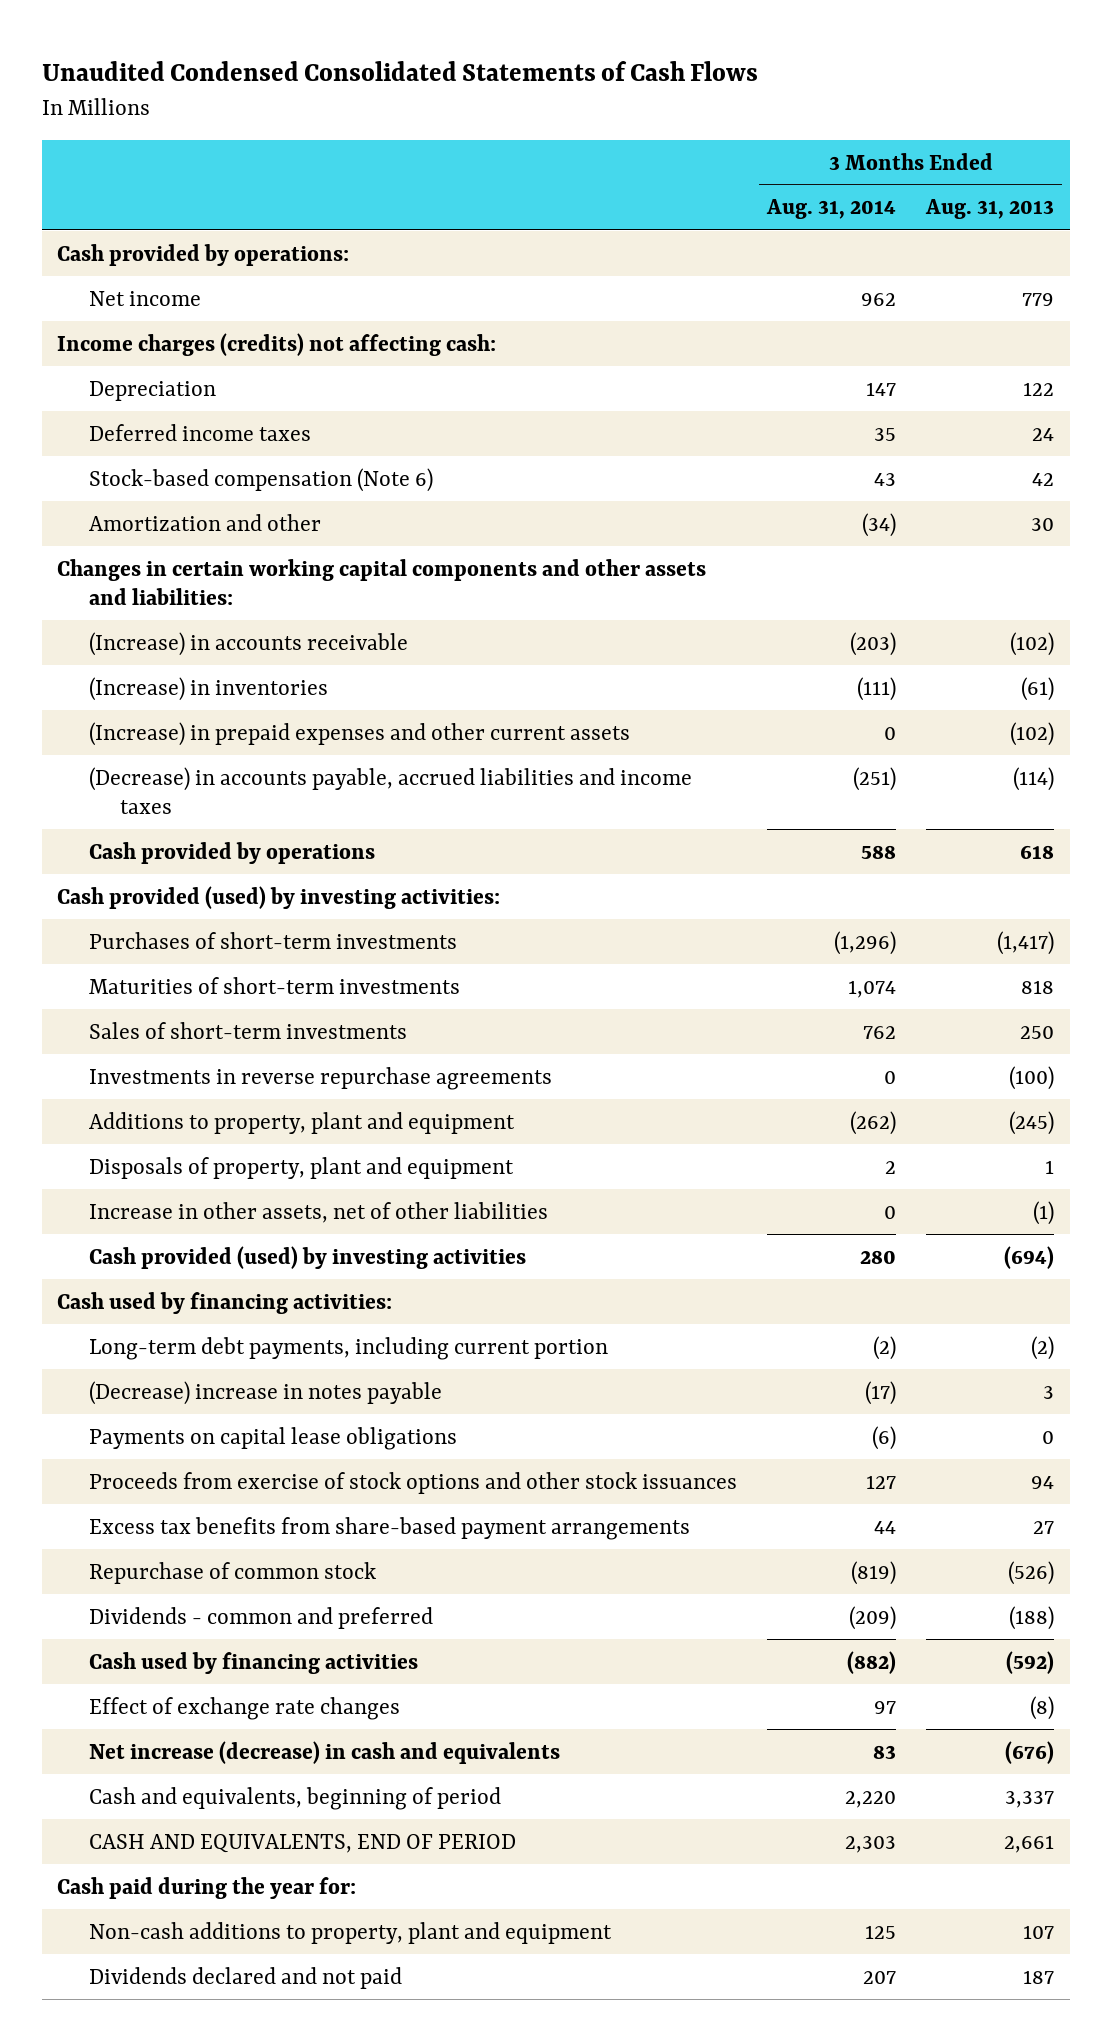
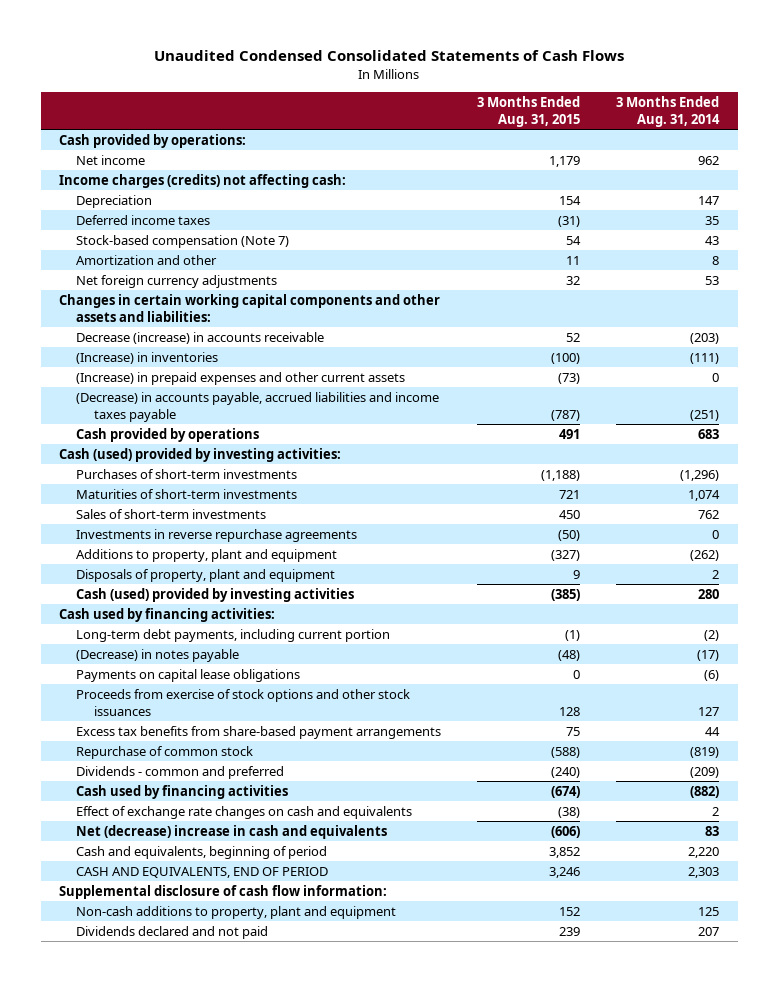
[925,199,1055,220] Aug. 31, 2013 -> none
none -> [477,95,581,127] 3 Months Ended Aug. 31, 2015
[88,467,433,492] Stock-based compensation (Note 6) -> [76,234,290,248] Stock-based compensation (Note 7)
[861,512,896,537] (34) -> [712,255,720,265] 8
none -> [76,274,278,288] Net foreign currency adjustments
[88,631,408,656] (Increase) in accounts receivable -> [76,331,325,344] Decrease (increase) in accounts receivable
[88,766,692,815] (Decrease) in accounts payable, accrued liabilities and income taxes -> [76,391,440,422] (Decrease) in accounts payable, accrued liabilities and income taxes payable
[860,844,896,859] 588 -> [698,428,720,439] 683
[56,885,500,909] Cash provided (used) by investing activities: -> [59,447,342,462] Cash (used) provided by investing activities:
[88,1201,548,1223] Increase in other assets, net of other liabilities -> none
[88,1245,526,1269] Cash provided (used) by investing activities -> [76,587,355,602] Cash (used) provided by investing activities
[88,1380,442,1405] (Decrease) increase in notes payable -> [76,648,240,662] (Decrease) in notes payable
[88,1696,400,1720] Effect of exchange rate changes -> [76,805,413,819] Effect of exchange rate changes on cash and equivalents
[873,1700,896,1714] 97 -> [712,806,720,816] 2
[88,1740,560,1764] Net increase (decrease) in cash and equivalents -> [76,824,388,839] Net (decrease) increase in cash and equivalents
[56,1876,356,1899] Cash paid during the year for: -> none
none -> [59,884,388,899] Supplemental disclosure of cash flow information:

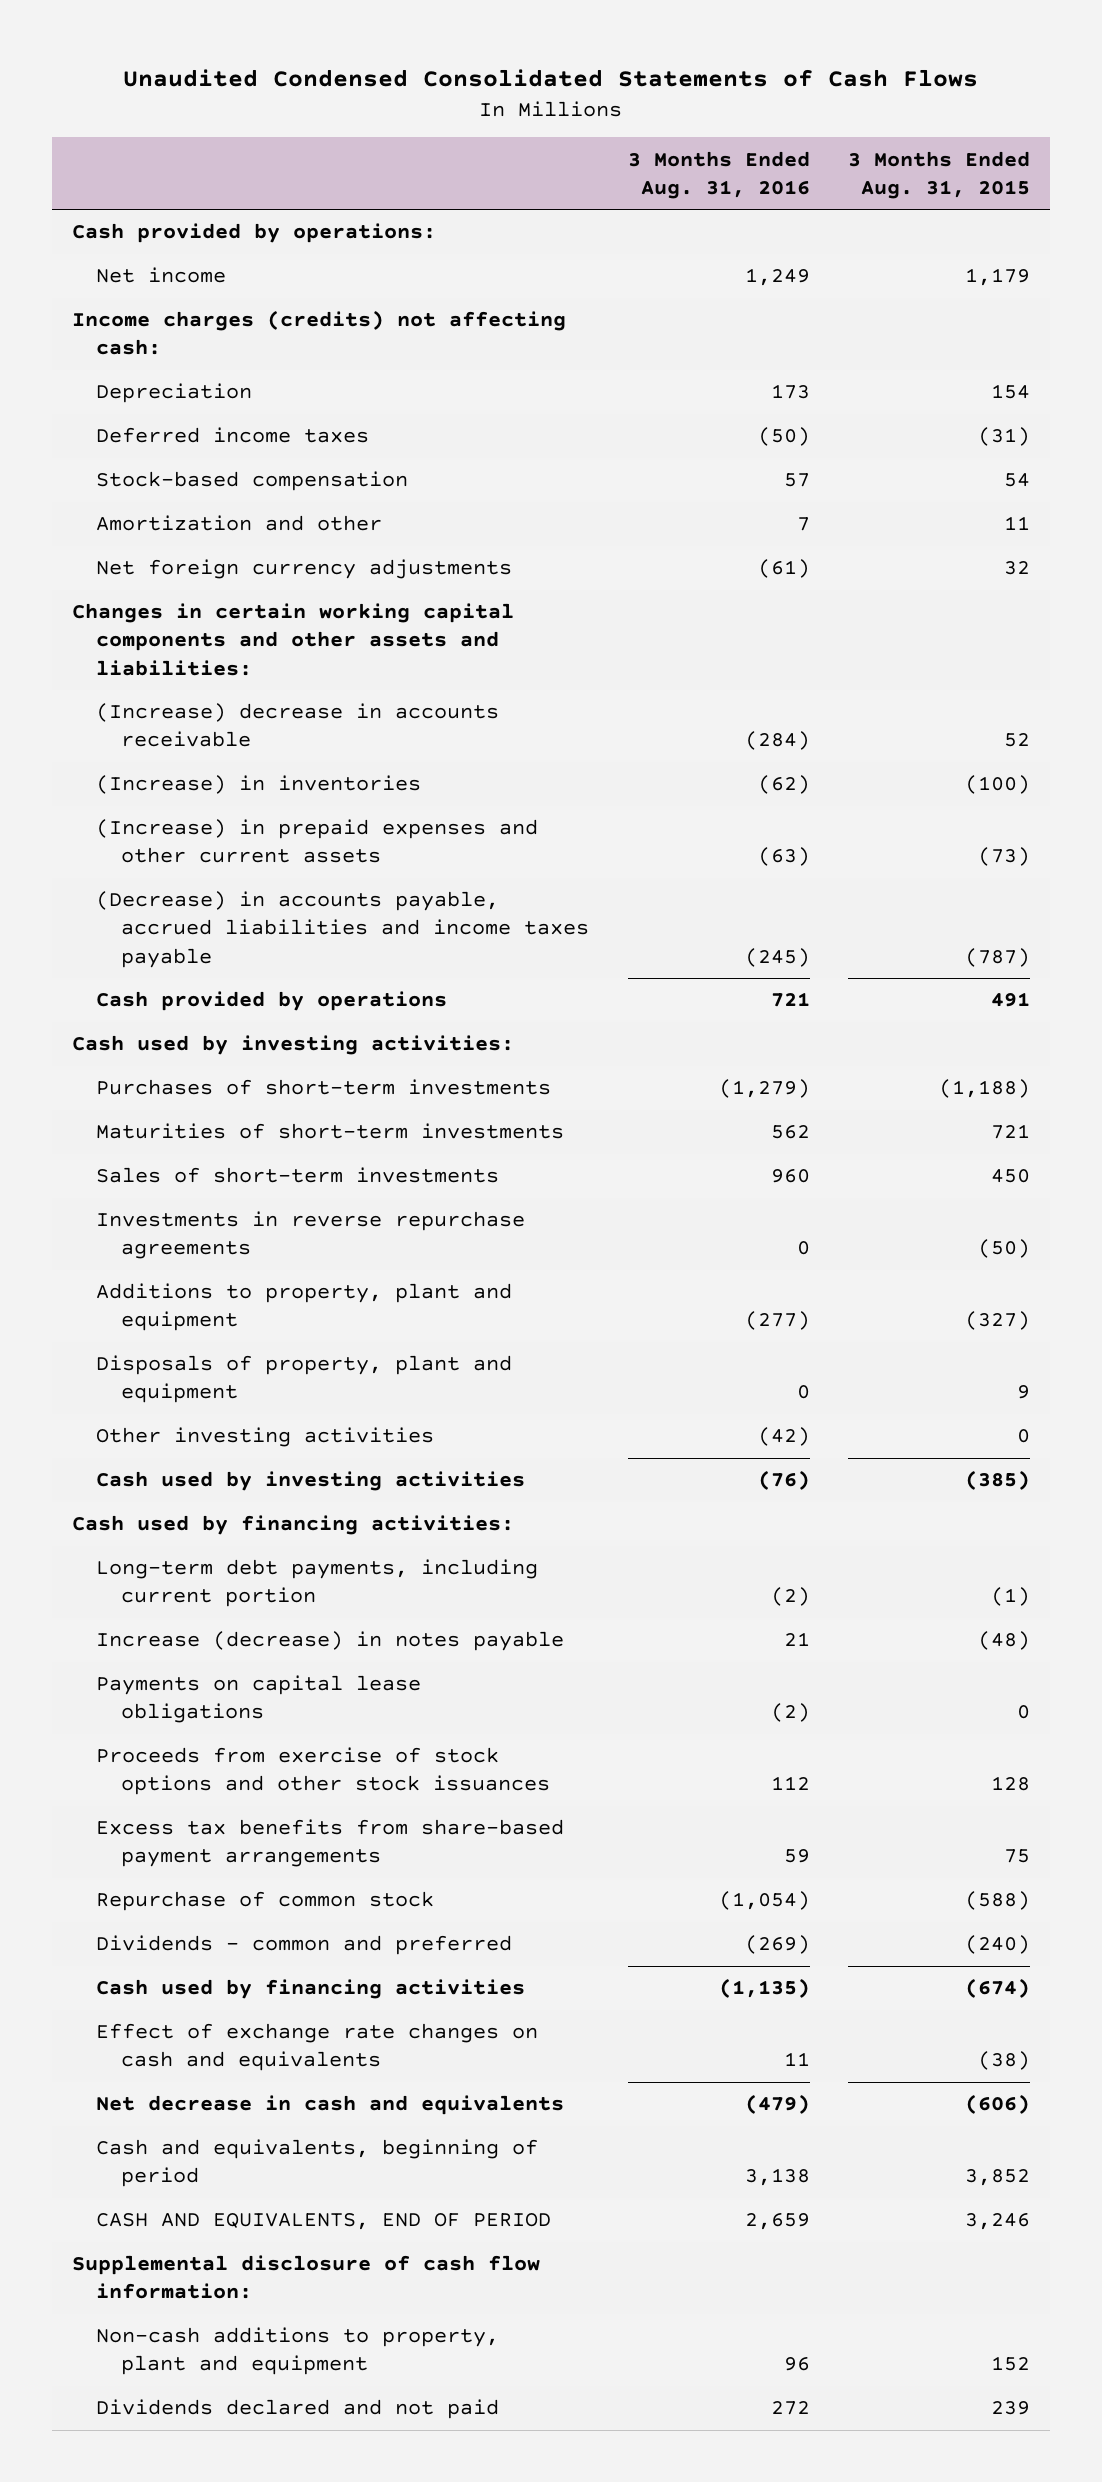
[616,95,721,127] 3 Months Ended Aug. 31, 2014 -> none
none -> [627,150,810,199] 3 Months Ended Aug. 31, 2016
[76,234,290,248] Stock-based compensation (Note 7) -> [96,471,409,492] Stock-based compensation
[76,331,325,344] Decrease (increase) in accounts receivable -> [96,703,500,748] (Increase) decrease in accounts receivable
[59,447,342,462] Cash (used) provided by investing activities: -> [71,1035,514,1056] Cash used by investing activities:
none -> [96,1427,435,1448] Other investing activities
[76,587,355,602] Cash (used) provided by investing activities -> [96,1471,526,1492] Cash used by investing activities
[76,648,240,662] (Decrease) in notes payable -> [96,1631,565,1652] Increase (decrease) in notes payable
[76,824,388,839] Net (decrease) increase in cash and equivalents -> [96,2095,565,2116] Net decrease in cash and equivalents

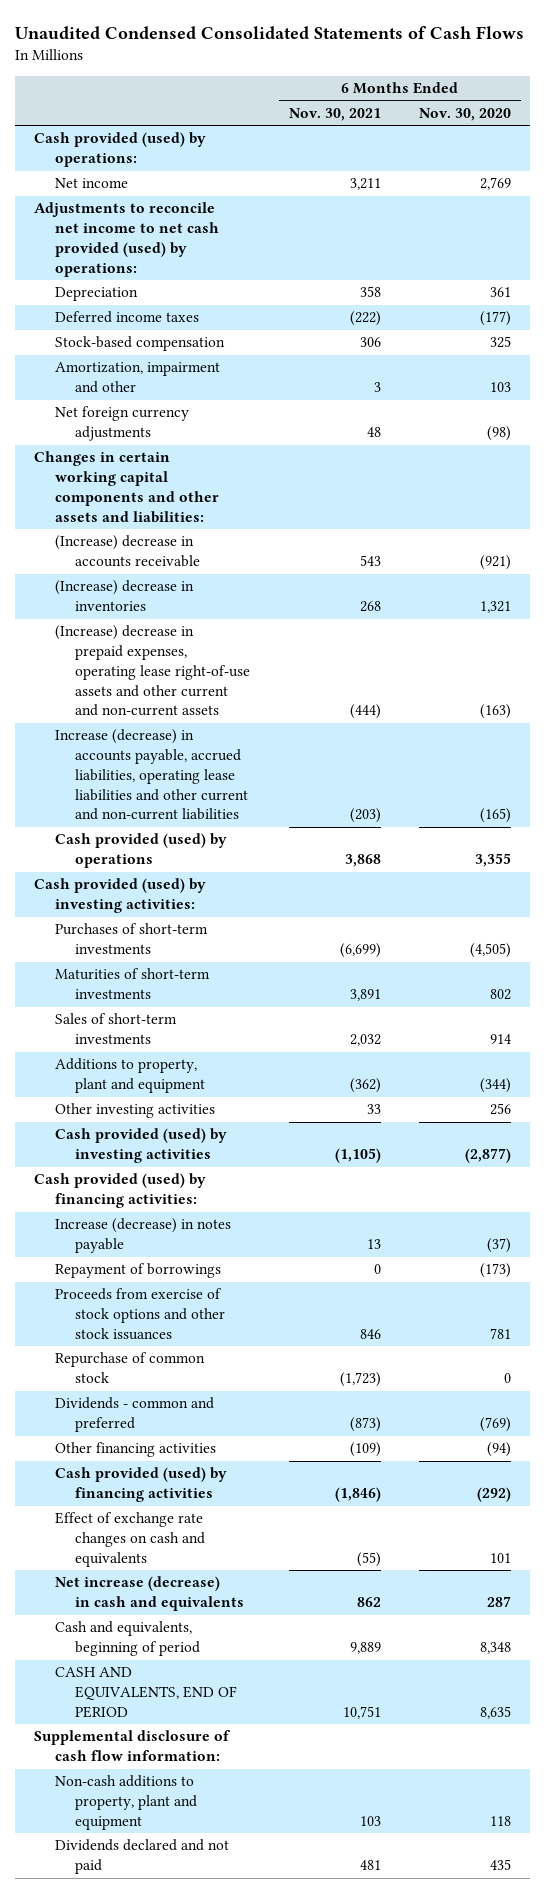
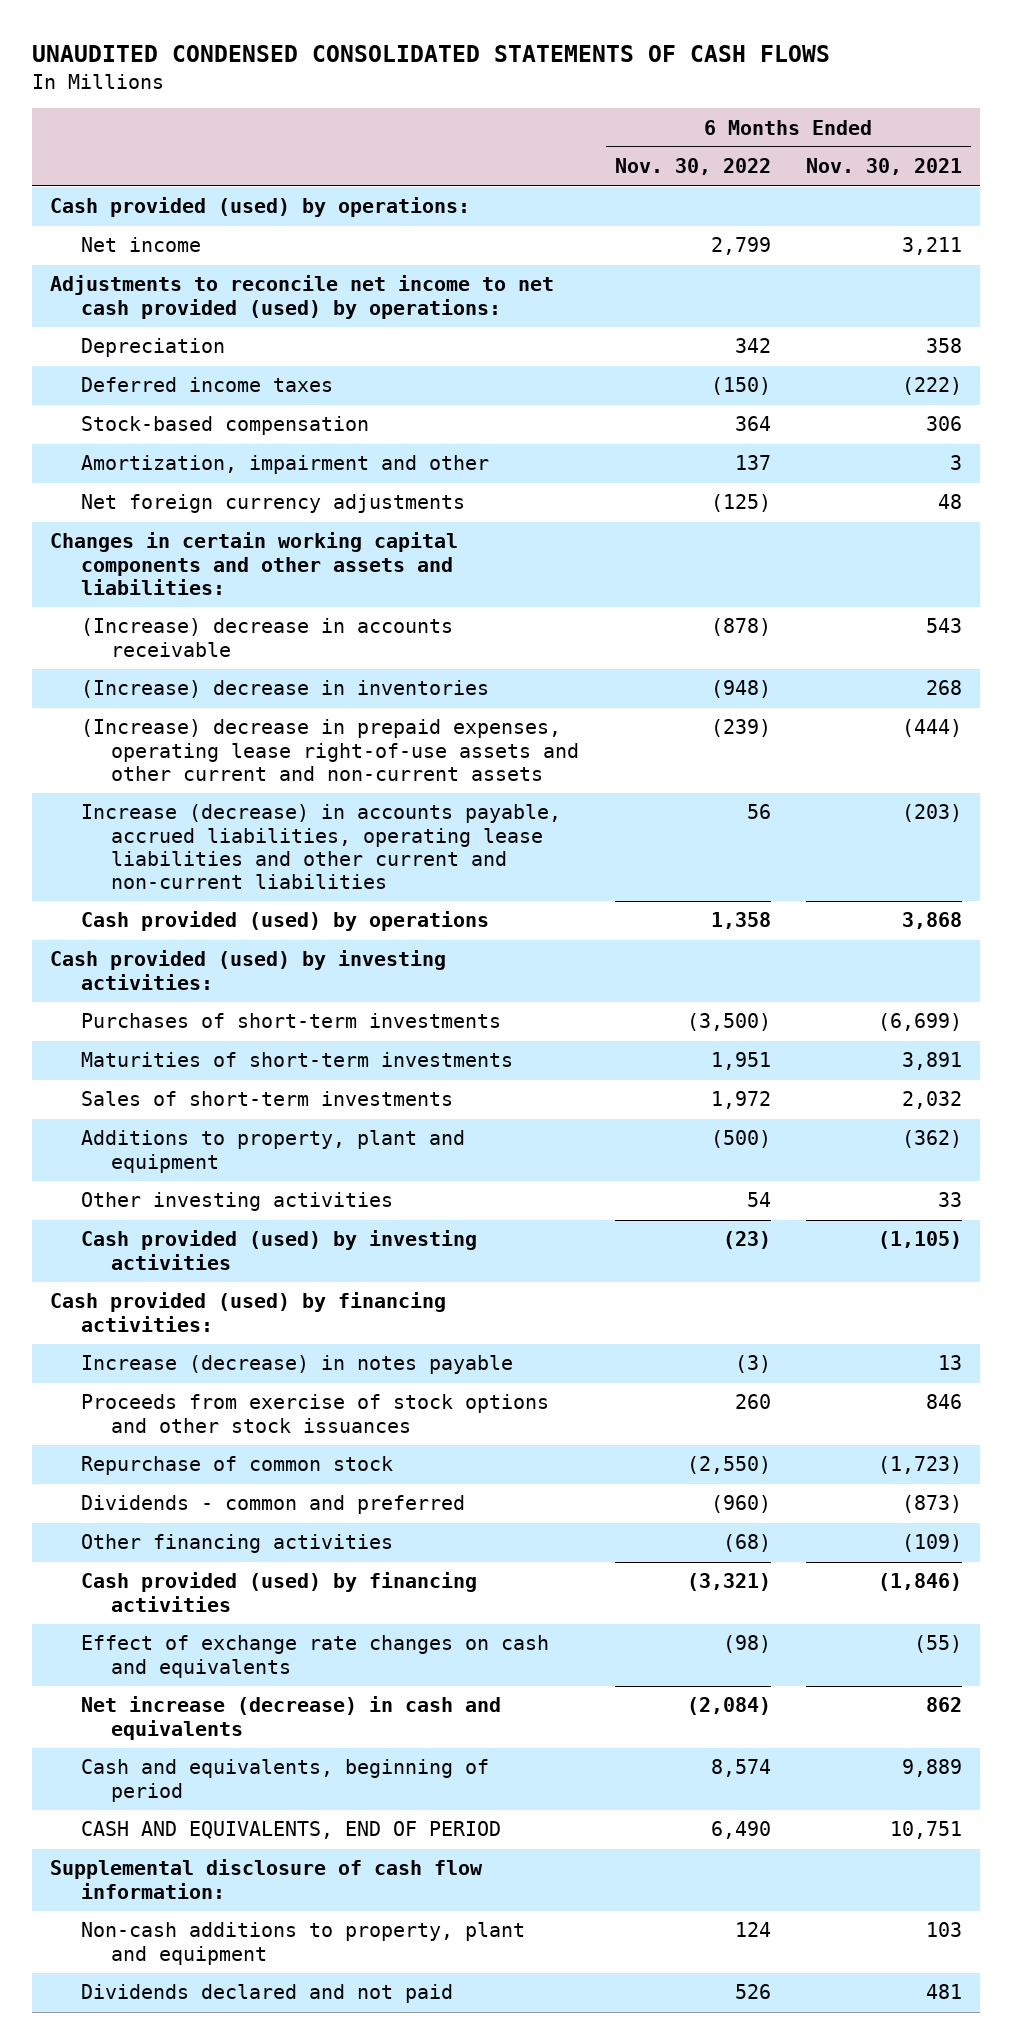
[14,25,524,39] Unaudited Condensed Consolidated Statements of Cash Flows -> [32,45,831,63] UNAUDITED CONDENSED CONSOLIDATED STATEMENTS OF CASH FLOWS
[419,107,512,121] Nov. 30, 2020 -> none
none -> [614,158,771,176] Nov. 30, 2022
[54,1263,221,1279] Repayment of borrowings -> none

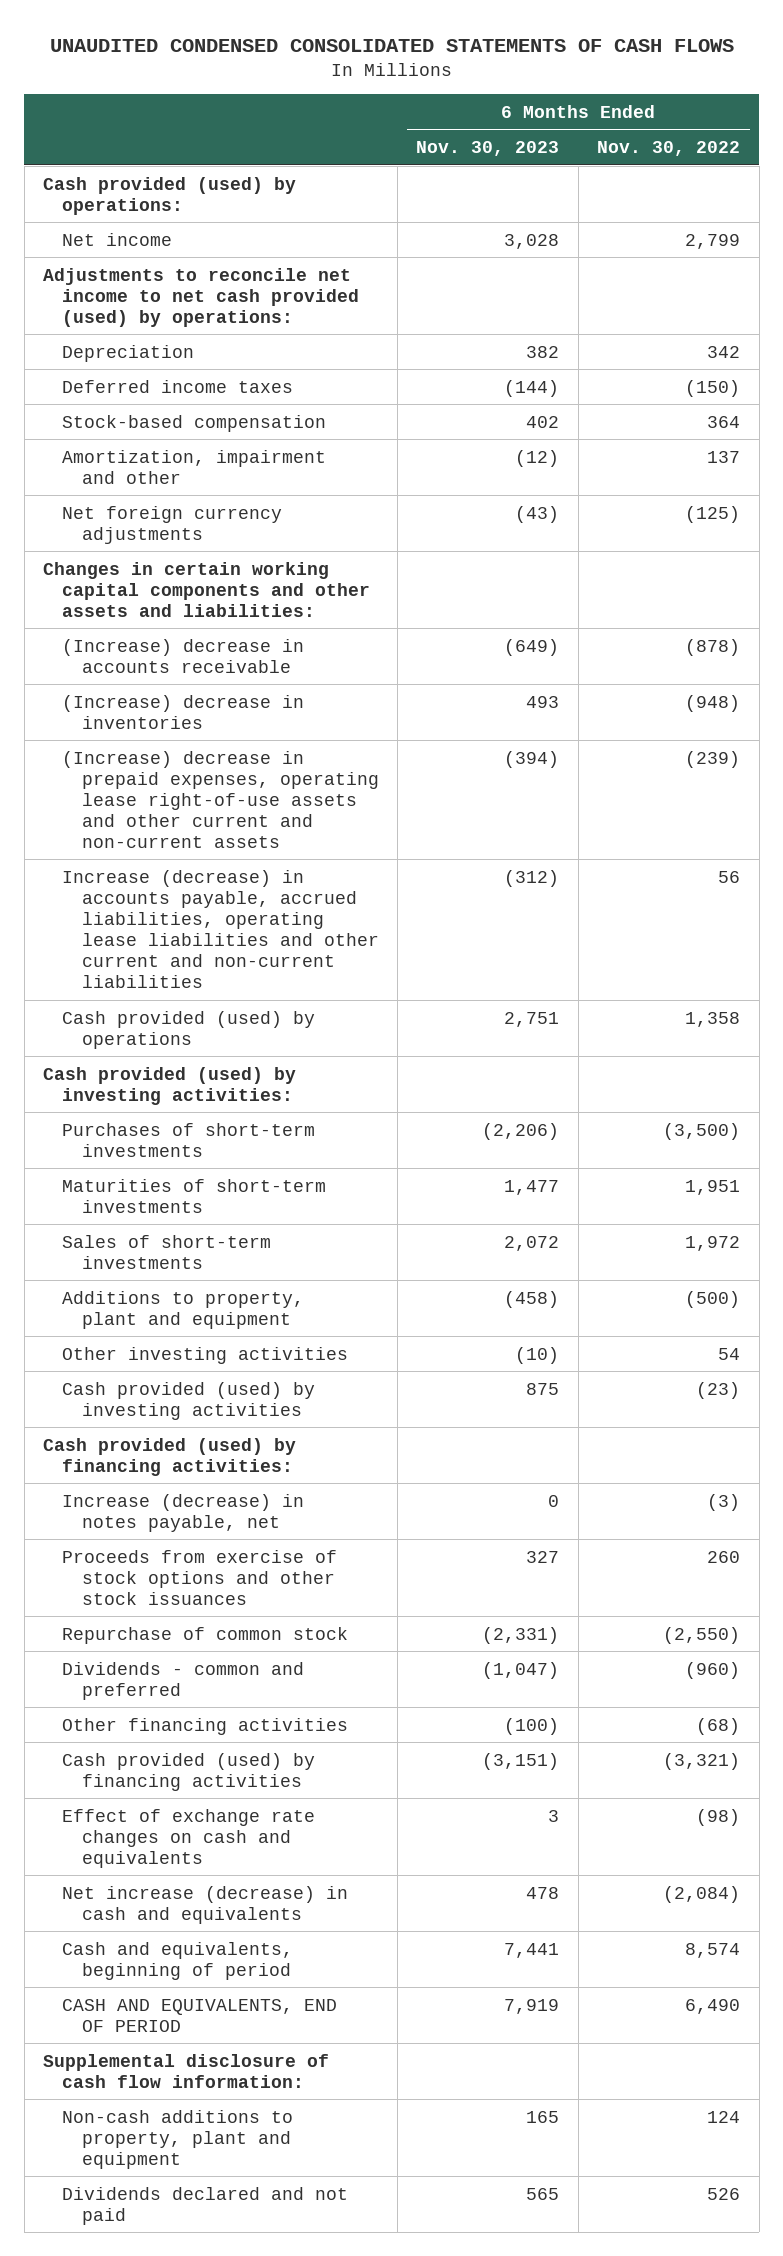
[806,158,963,176] Nov. 30, 2021 -> none
none -> [416,141,560,157] Nov. 30, 2023
[80,1355,513,1375] Increase (decrease) in notes payable -> [62,1493,305,1532] Increase (decrease) in notes payable, net

